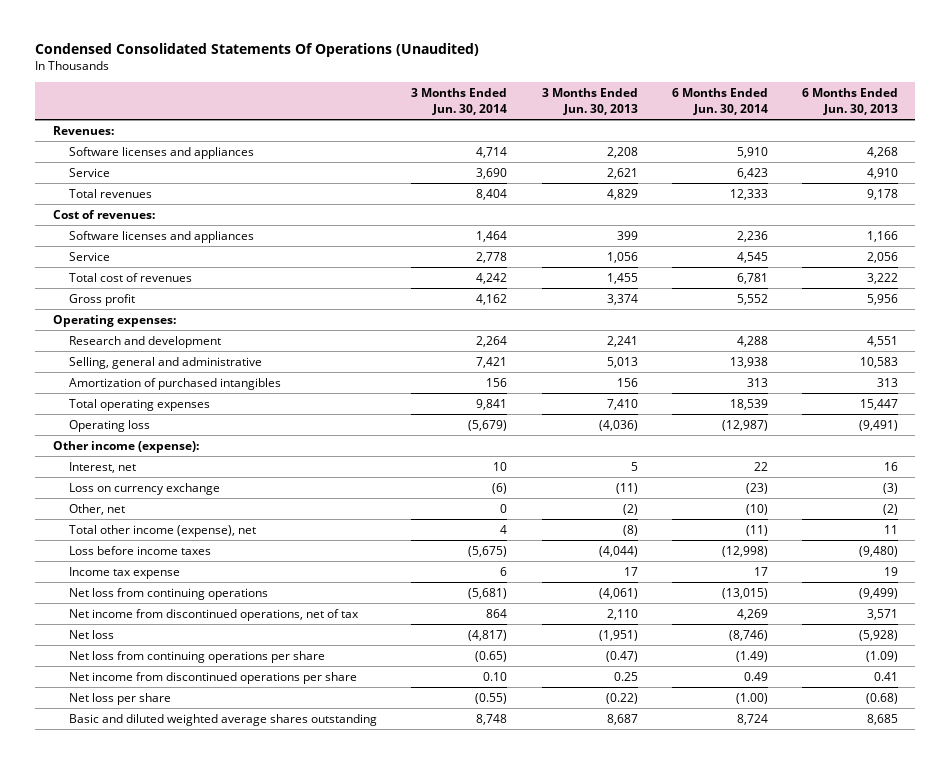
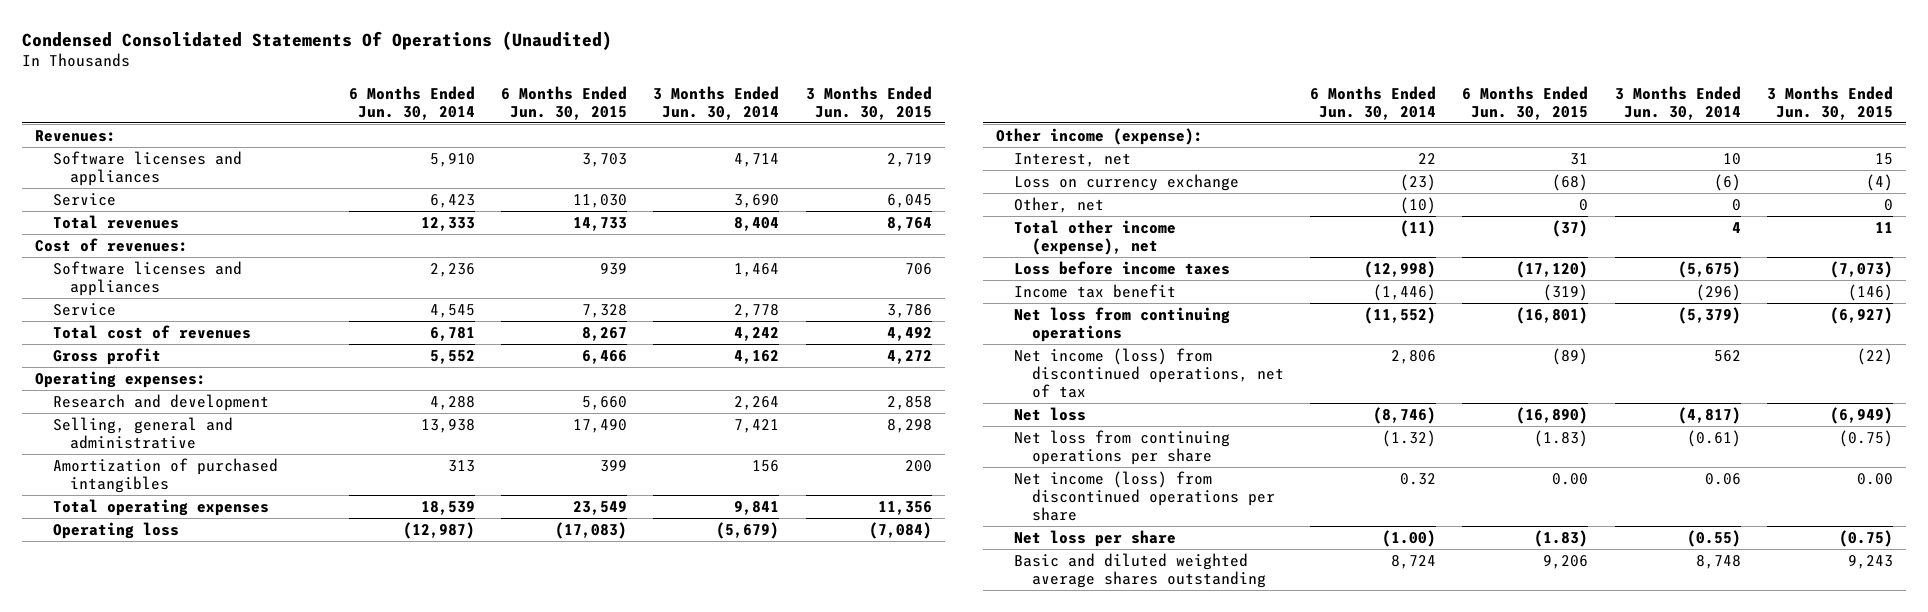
[541,88,638,115] 3 Months Ended Jun. 30, 2013 -> none
[801,88,898,115] 6 Months Ended Jun. 30, 2013 -> none
none -> [500,85,627,120] 6 Months Ended Jun. 30, 2015
none -> [805,85,932,120] 3 Months Ended Jun. 30, 2015
[69,566,181,579] Income tax expense -> [1014,283,1177,298] Income tax benefit
[500,566,508,576] 6 -> [1695,283,1741,301] (296)
[753,566,768,576] 17 -> [1372,283,1436,301] (1,446)
[468,587,508,599] (5,681) -> [1677,306,1741,324] (5,379)
[721,587,768,599] (13,015) -> [1363,306,1436,324] (11,552)
[69,608,360,621] Net income from discontinued operations, net of tax -> [1014,347,1284,398] Net income (loss) from discontinued operations, net of tax
[486,608,508,618] 864 -> [1713,349,1741,362] 562
[736,608,768,620] 4,269 -> [1390,349,1436,364] 2,806
[475,650,508,662] (0.65) -> [1686,429,1741,447] (0.61)
[735,650,768,662] (1.49) -> [1381,429,1436,447] (1.32)
[69,671,358,684] Net income from discontinued operations per share -> [1014,470,1275,521] Net income (loss) from discontinued operations per share
[483,671,508,681] 0.10 -> [1704,472,1741,485] 0.06
[743,671,768,681] 0.49 -> [1399,472,1436,485] 0.32

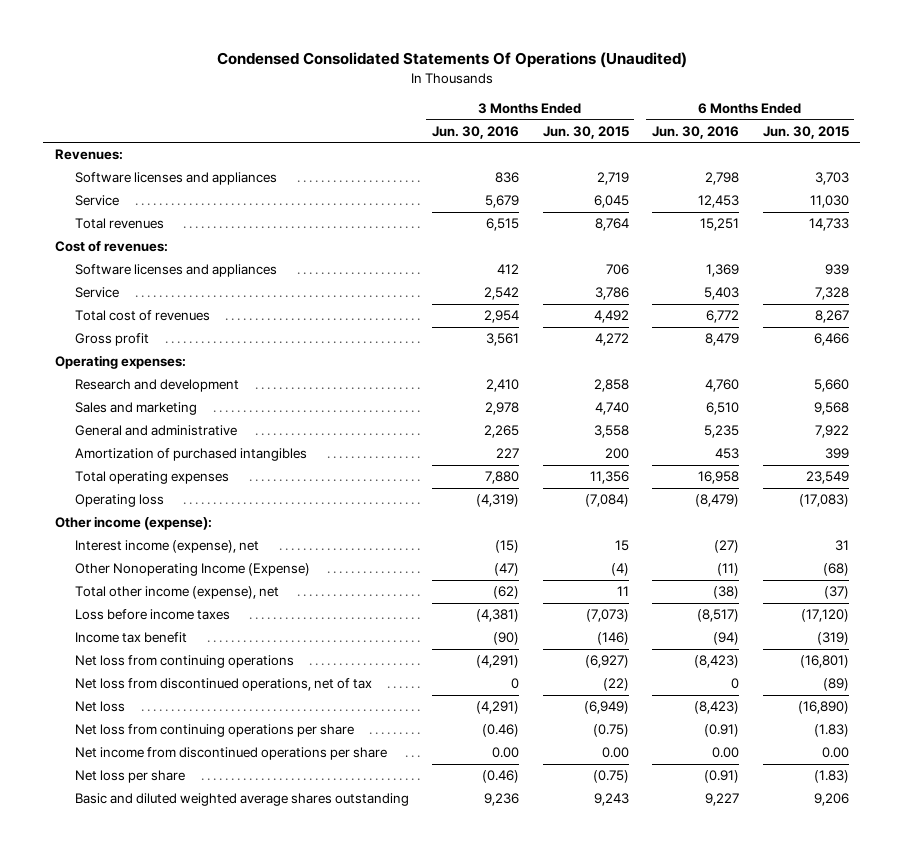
[348,85,475,120] 6 Months Ended Jun. 30, 2014 -> none
[653,85,780,120] 3 Months Ended Jun. 30, 2014 -> none
none -> [432,125,520,139] Jun. 30, 2016
none -> [652,125,740,139] Jun. 30, 2016
none -> [74,402,197,416] Sales and marketing
[52,416,233,449] Selling, general and administrative -> [74,425,237,437] General and administrative
[572,418,627,433] 17,490 -> [814,425,849,439] 7,922
[886,418,932,433] 8,298 -> [593,425,629,439] 3,558
[1014,173,1240,191] Loss on currency exchange -> none
[1014,152,1132,167] Interest, net -> [74,540,259,554] Interest income (expense), net
[1014,196,1105,213] Other, net -> [74,563,310,577] Other Nonoperating Income (Expense)
[1579,198,1589,211] 0 -> [822,563,849,577] (68)
[1884,198,1894,211] 0 -> [610,563,629,577] (4)
[1014,347,1284,398] Net income (loss) from discontinued operations, net of tax -> [74,678,372,692] Net loss from discontinued operations, net of tax
[1014,470,1275,521] Net income (loss) from discontinued operations per share -> [74,747,387,761] Net income from discontinued operations per share

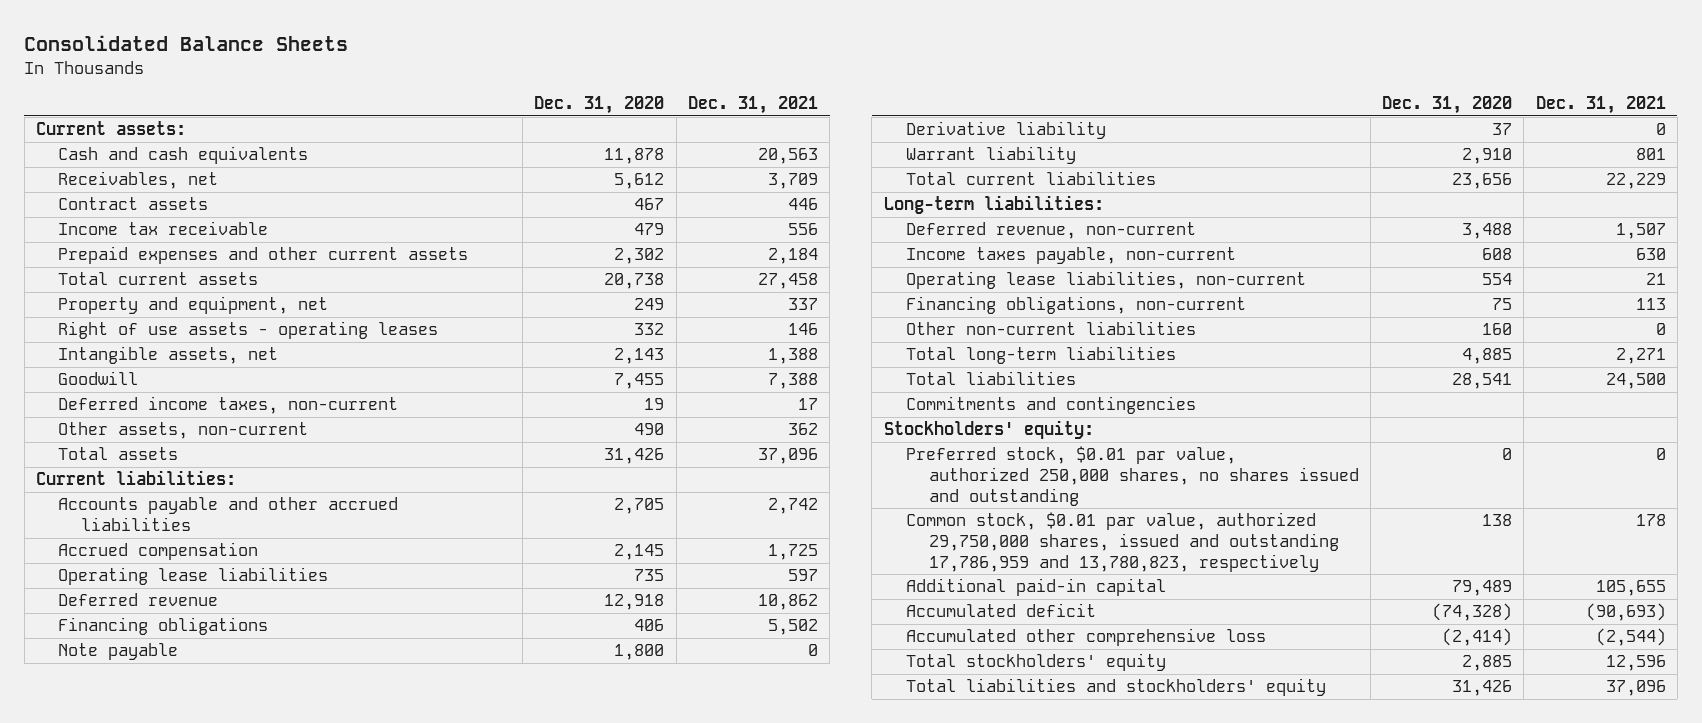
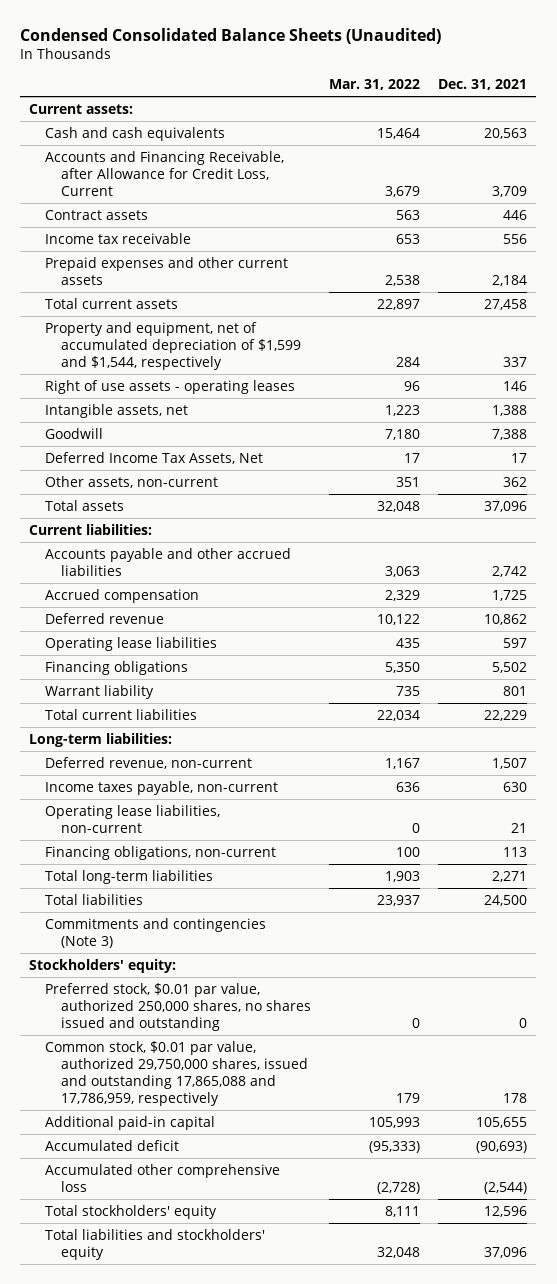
[24,34,349,51] Consolidated Balance Sheets -> [20,28,442,45] Condensed Consolidated Balance Sheets (Unaudited)
[534,95,665,114] Dec. 31, 2020 -> none
none -> [329,78,421,90] Mar. 31, 2022
[58,171,219,190] Receivables, net -> [45,150,285,196] Accounts and Financing Receivable, after Allowance for Credit Loss, Current
[58,296,329,315] Property and equipment, net -> [45,321,302,370] Property and equipment, net of accumulated depreciation of $1,599 and $1,544, respectively
[58,396,399,415] Deferred income taxes, non-current -> [45,451,264,464] Deferred Income Tax Assets, Net
[58,567,329,586] Operating lease liabilities -> [45,636,218,651] Operating lease liabilities
[58,643,179,661] Note payable -> none
[906,121,1107,140] Derivative liability -> none
[906,321,1197,336] Other non-current liabilities -> none
[906,396,1197,415] Commitments and contingencies -> [45,917,267,948] Commitments and contingencies (Note 3)
[906,512,1339,572] Common stock, $0.01 par value, authorized 29,750,000 shares, issued and outstanding 17,786,959 and 13,780,823, respectively -> [45,1040,309,1106] Common stock, $0.01 par value, authorized 29,750,000 shares, issued and outstanding 17,865,088 and 17,786,959, respectively

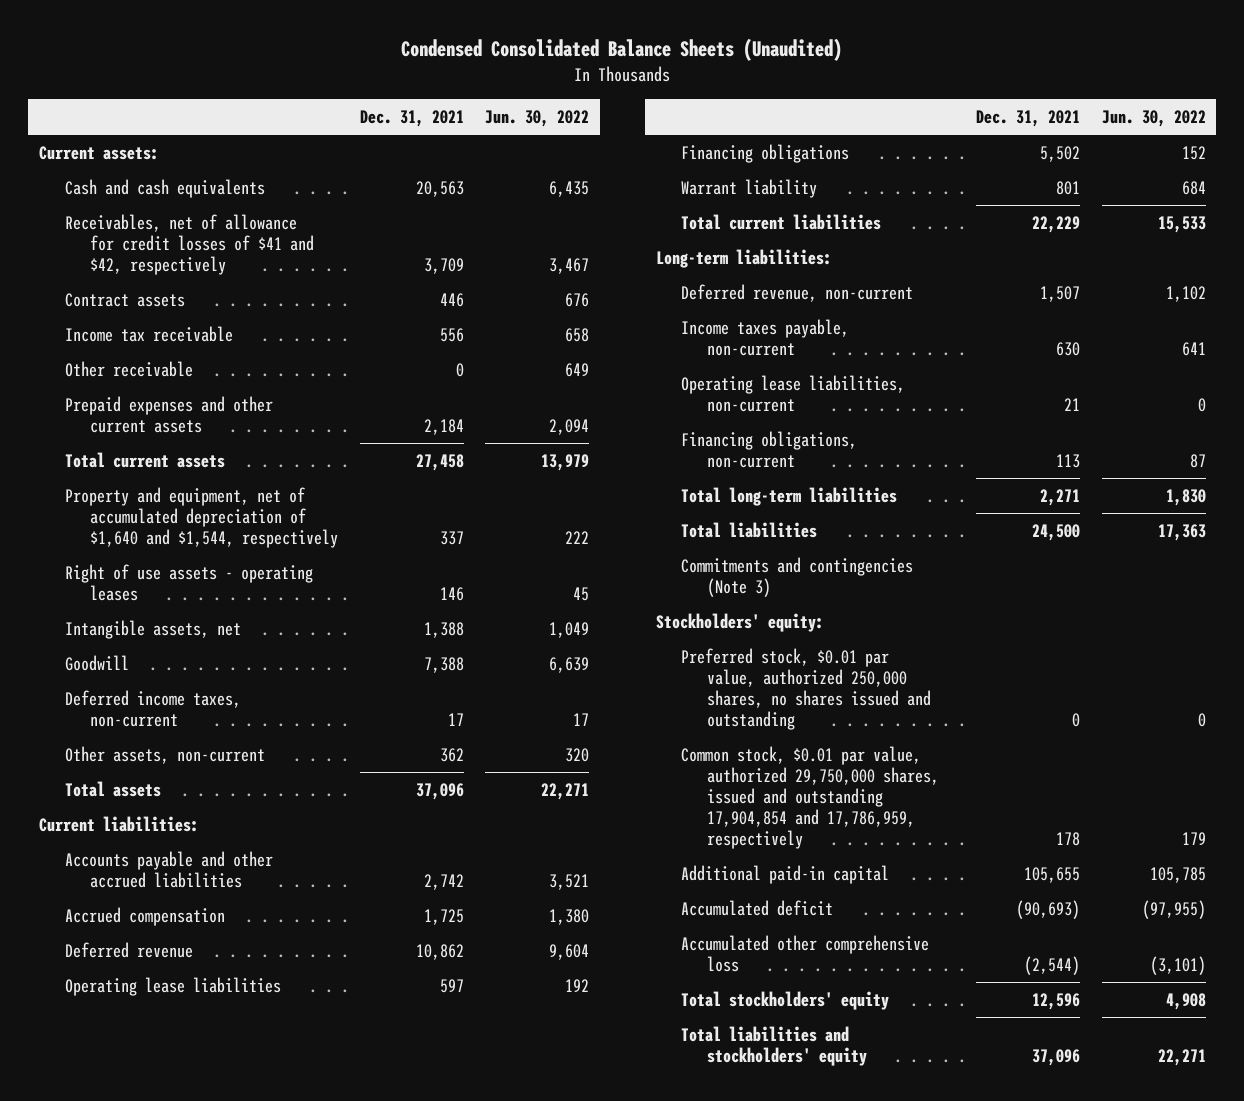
[329,78,421,90] Mar. 31, 2022 -> none
none -> [484,109,589,127] Jun. 30, 2022
[45,150,285,196] Accounts and Financing Receivable, after Allowance for Credit Loss, Current -> [64,213,315,275] Receivables, net of allowance for credit losses of $41 and $42, respectively
none -> [64,360,193,377] Other receivable
[45,321,302,370] Property and equipment, net of accumulated depreciation of $1,599 and $1,544, respectively -> [64,486,339,548] Property and equipment, net of accumulated depreciation of $1,640 and $1,544, respectively
[45,451,264,464] Deferred Income Tax Assets, Net -> [64,689,241,727] Deferred income taxes, non-current
[45,1040,309,1106] Common stock, $0.01 par value, authorized 29,750,000 shares, issued and outstanding 17,865,088 and 17,786,959, respectively -> [681,745,939,849] Common stock, $0.01 par value, authorized 29,750,000 shares, issued and outstanding 17,904,854 and 17,786,959, respectively

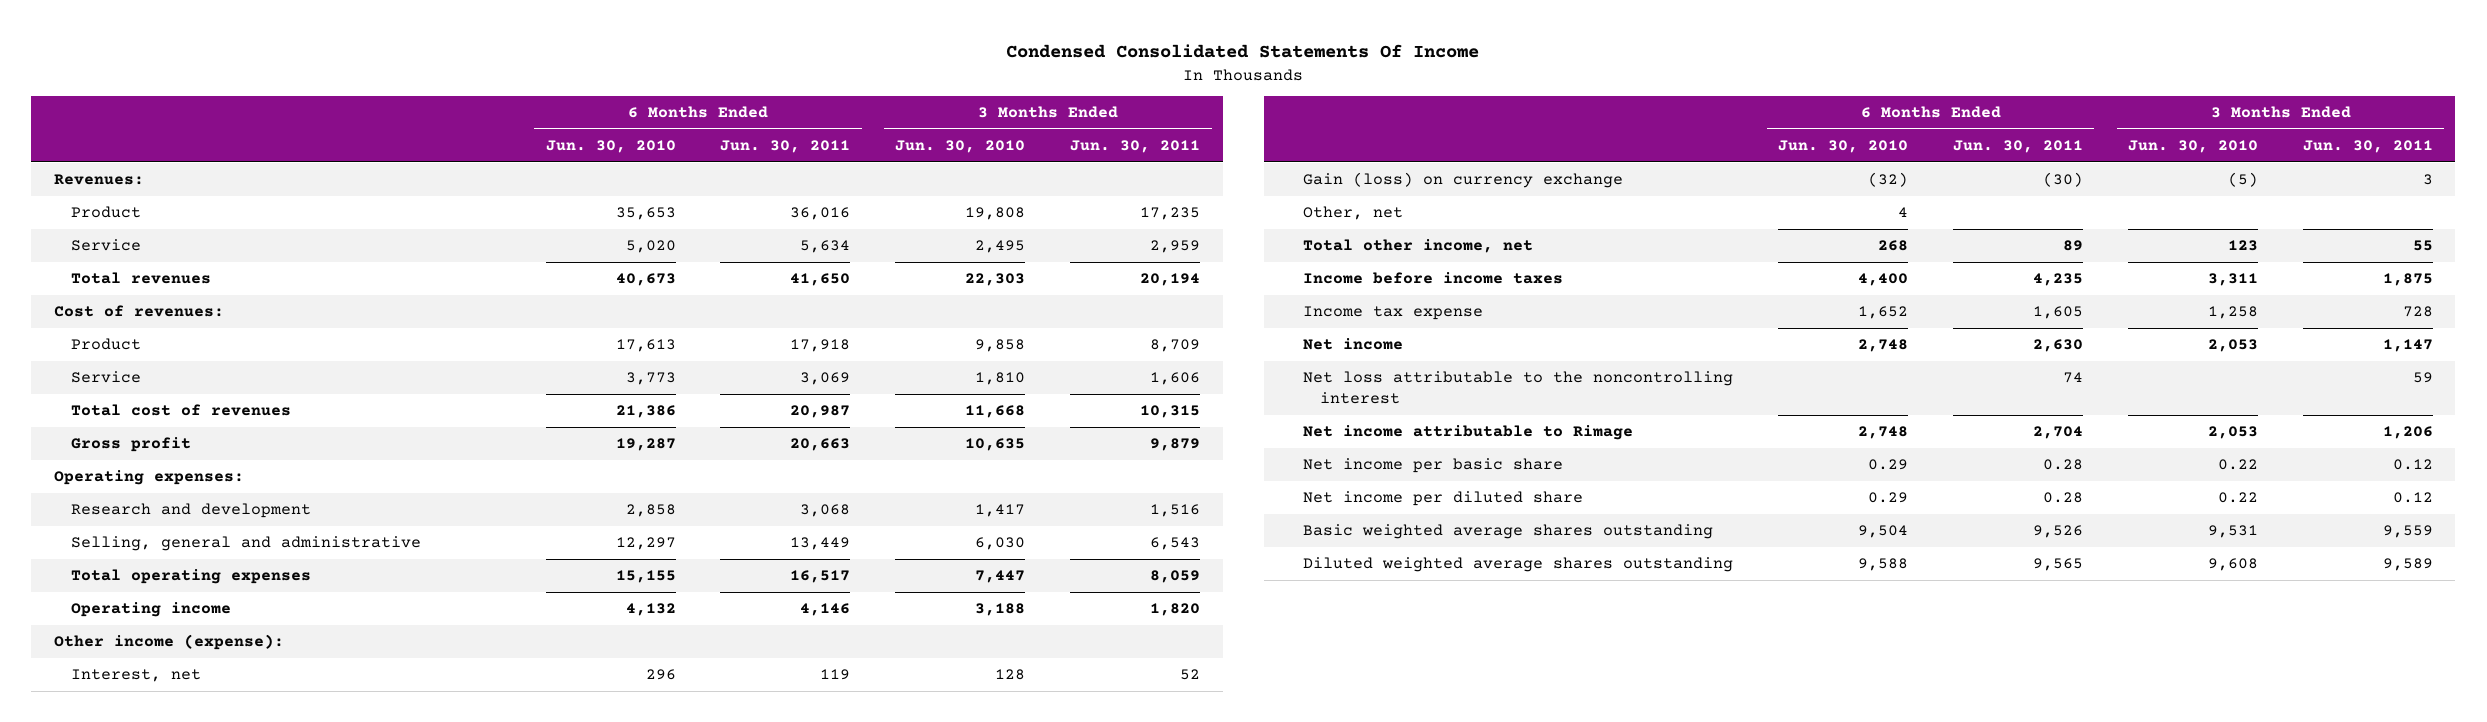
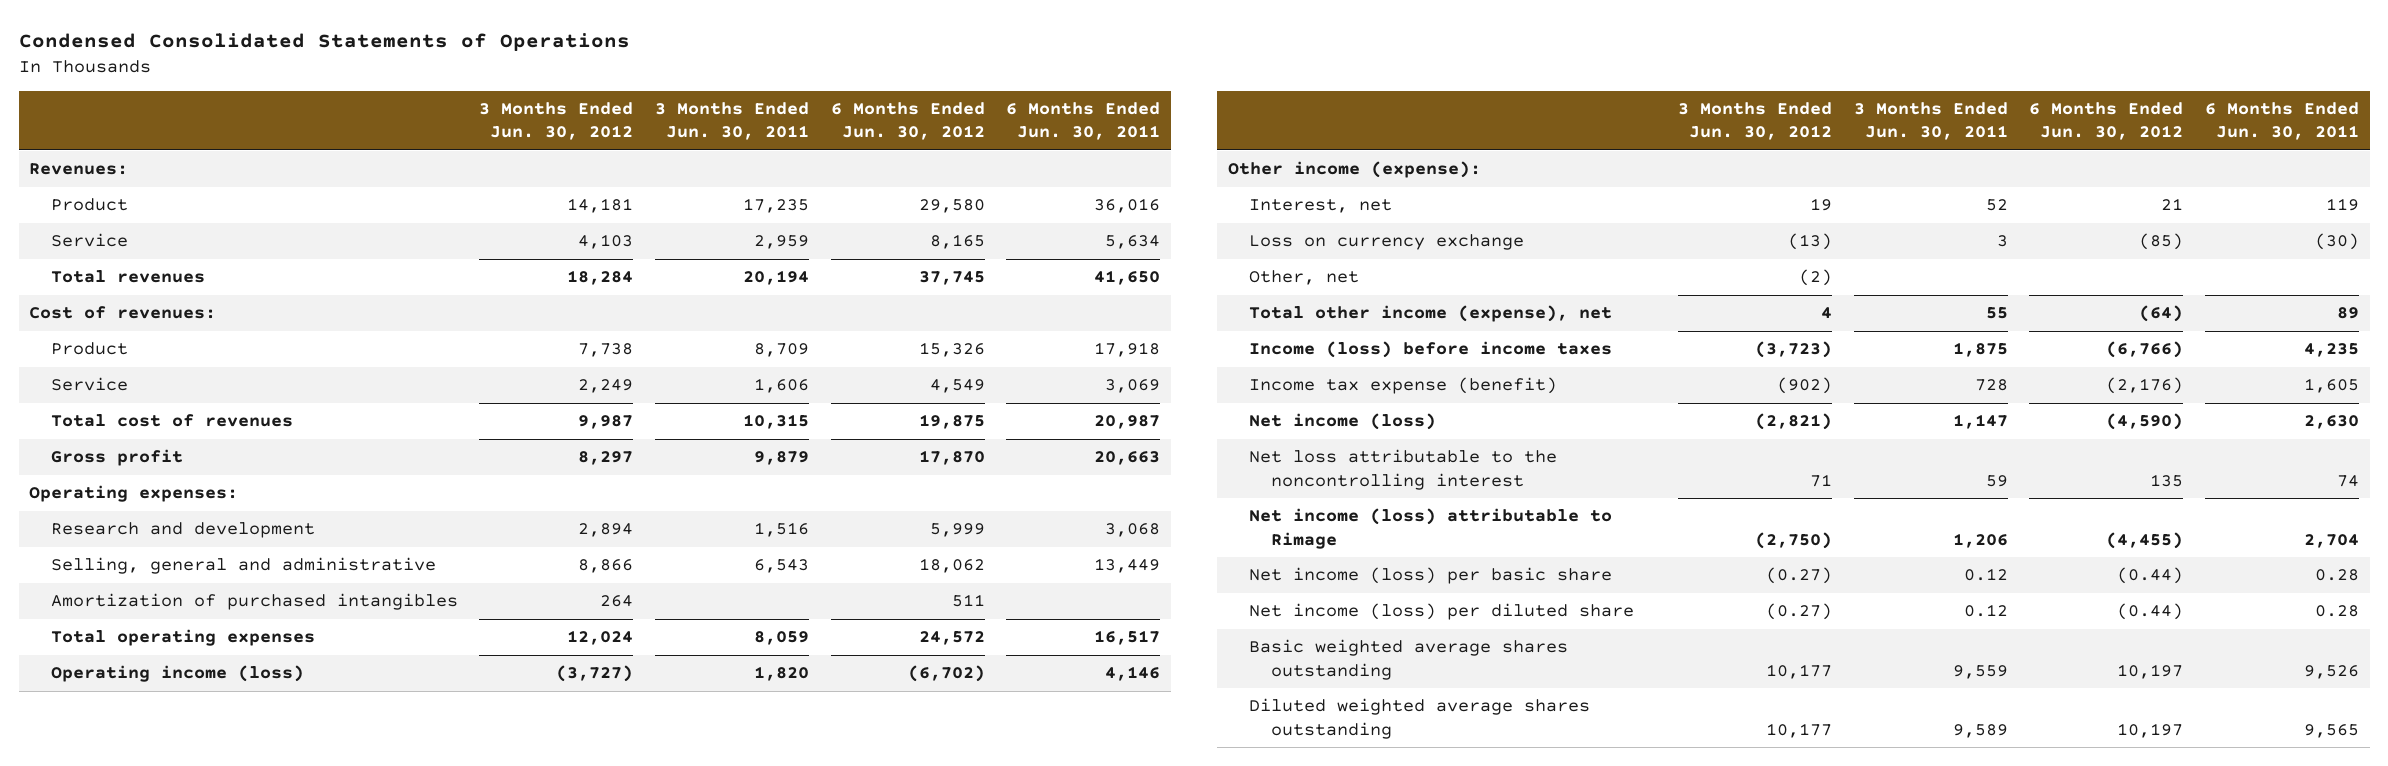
[1006,44,1480,59] Condensed Consolidated Statements Of Income -> [18,33,630,52] Condensed Consolidated Statements of Operations
[545,140,676,154] Jun. 30, 2010 -> none
[895,140,1026,154] Jun. 30, 2010 -> none
none -> [479,101,634,141] 3 Months Ended Jun. 30, 2012
none -> [830,101,985,141] 6 Months Ended Jun. 30, 2012
none -> [50,593,458,611] Amortization of purchased intangibles
[70,602,231,618] Operating income -> [50,665,304,683] Operating income (loss)
[1303,172,1624,189] Gain (loss) on currency exchange -> [1249,234,1525,251] Loss on currency exchange
[1303,239,1534,254] Total other income, net -> [1249,305,1613,323] Total other income (expense), net
[1303,272,1564,285] Income before income taxes -> [1249,341,1613,359] Income (loss) before income taxes
[1303,306,1484,321] Income tax expense -> [1249,377,1558,395] Income tax expense (benefit)
[1303,338,1404,351] Net income -> [1249,413,1437,431] Net income (loss)
[1303,425,1634,441] Net income attributable to Rimage -> [1249,508,1613,549] Net income (loss) attributable to Rimage
[1303,458,1564,474] Net income per basic share -> [1249,567,1613,585] Net income (loss) per basic share
[1303,491,1584,507] Net income per diluted share -> [1249,603,1635,621] Net income (loss) per diluted share

